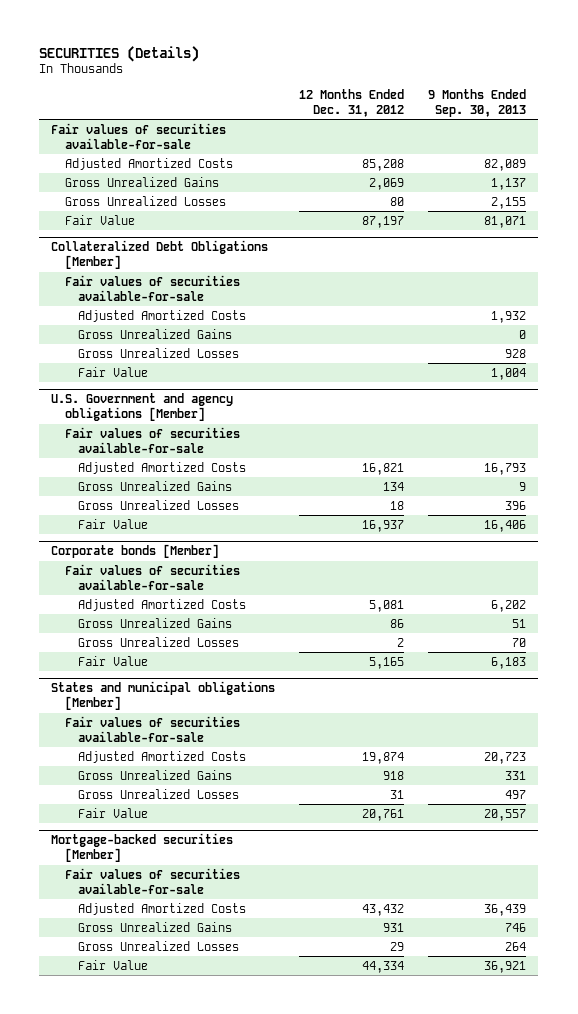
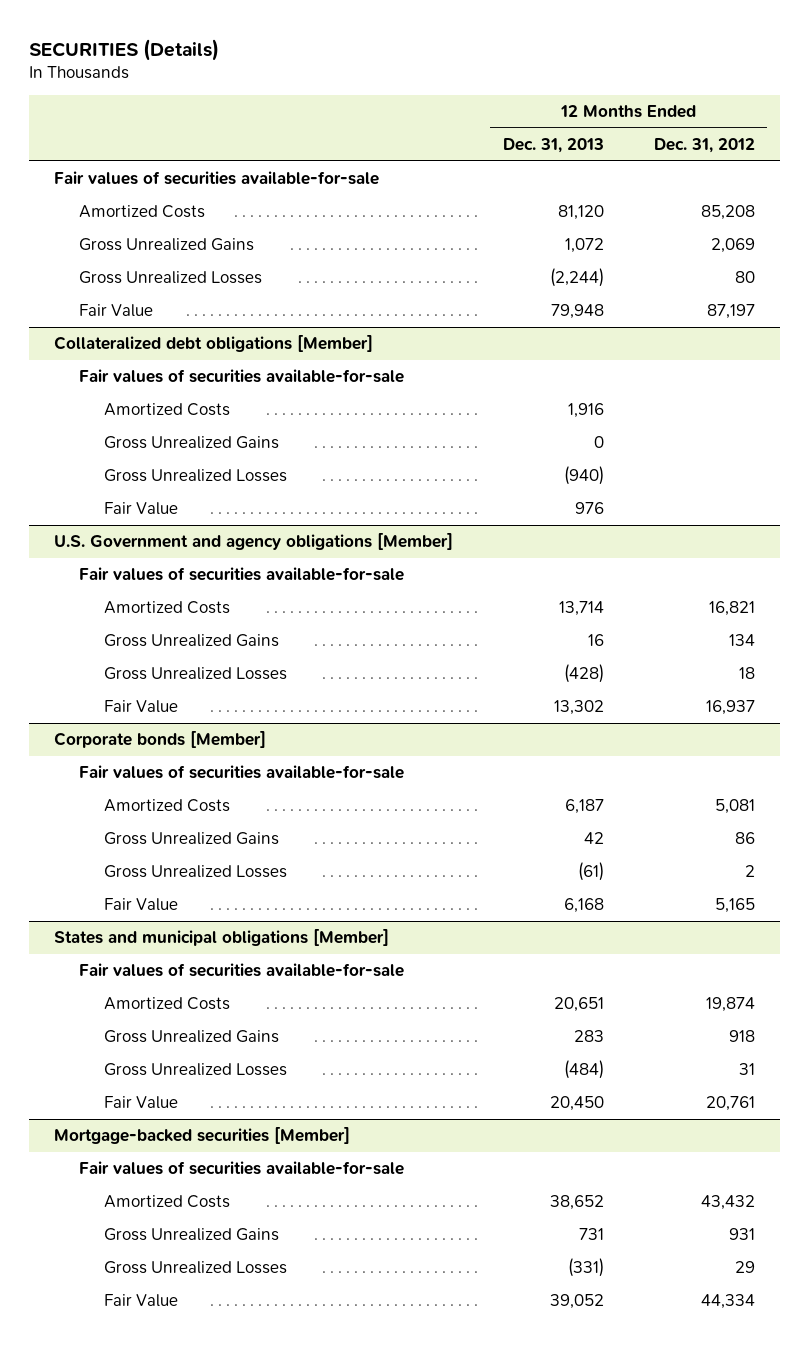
[428,88,527,117] 9 Months Ended Sep. 30, 2013 -> none
none -> [502,137,604,153] Dec. 31, 2013
[64,157,233,170] Adjusted Amortized Costs -> [79,205,206,219] Amortized Costs
[51,240,269,270] Collateralized Debt Obligations [Member] -> [54,335,374,353] Collateralized debt obligations [Member]
[78,309,247,322] Adjusted Amortized Costs -> [103,403,230,417] Amortized Costs
[78,461,247,474] Adjusted Amortized Costs -> [103,601,230,615] Amortized Costs
[78,598,247,611] Adjusted Amortized Costs -> [103,799,230,813] Amortized Costs
[78,750,247,763] Adjusted Amortized Costs -> [103,997,230,1011] Amortized Costs
[78,902,247,915] Adjusted Amortized Costs -> [103,1195,230,1209] Amortized Costs

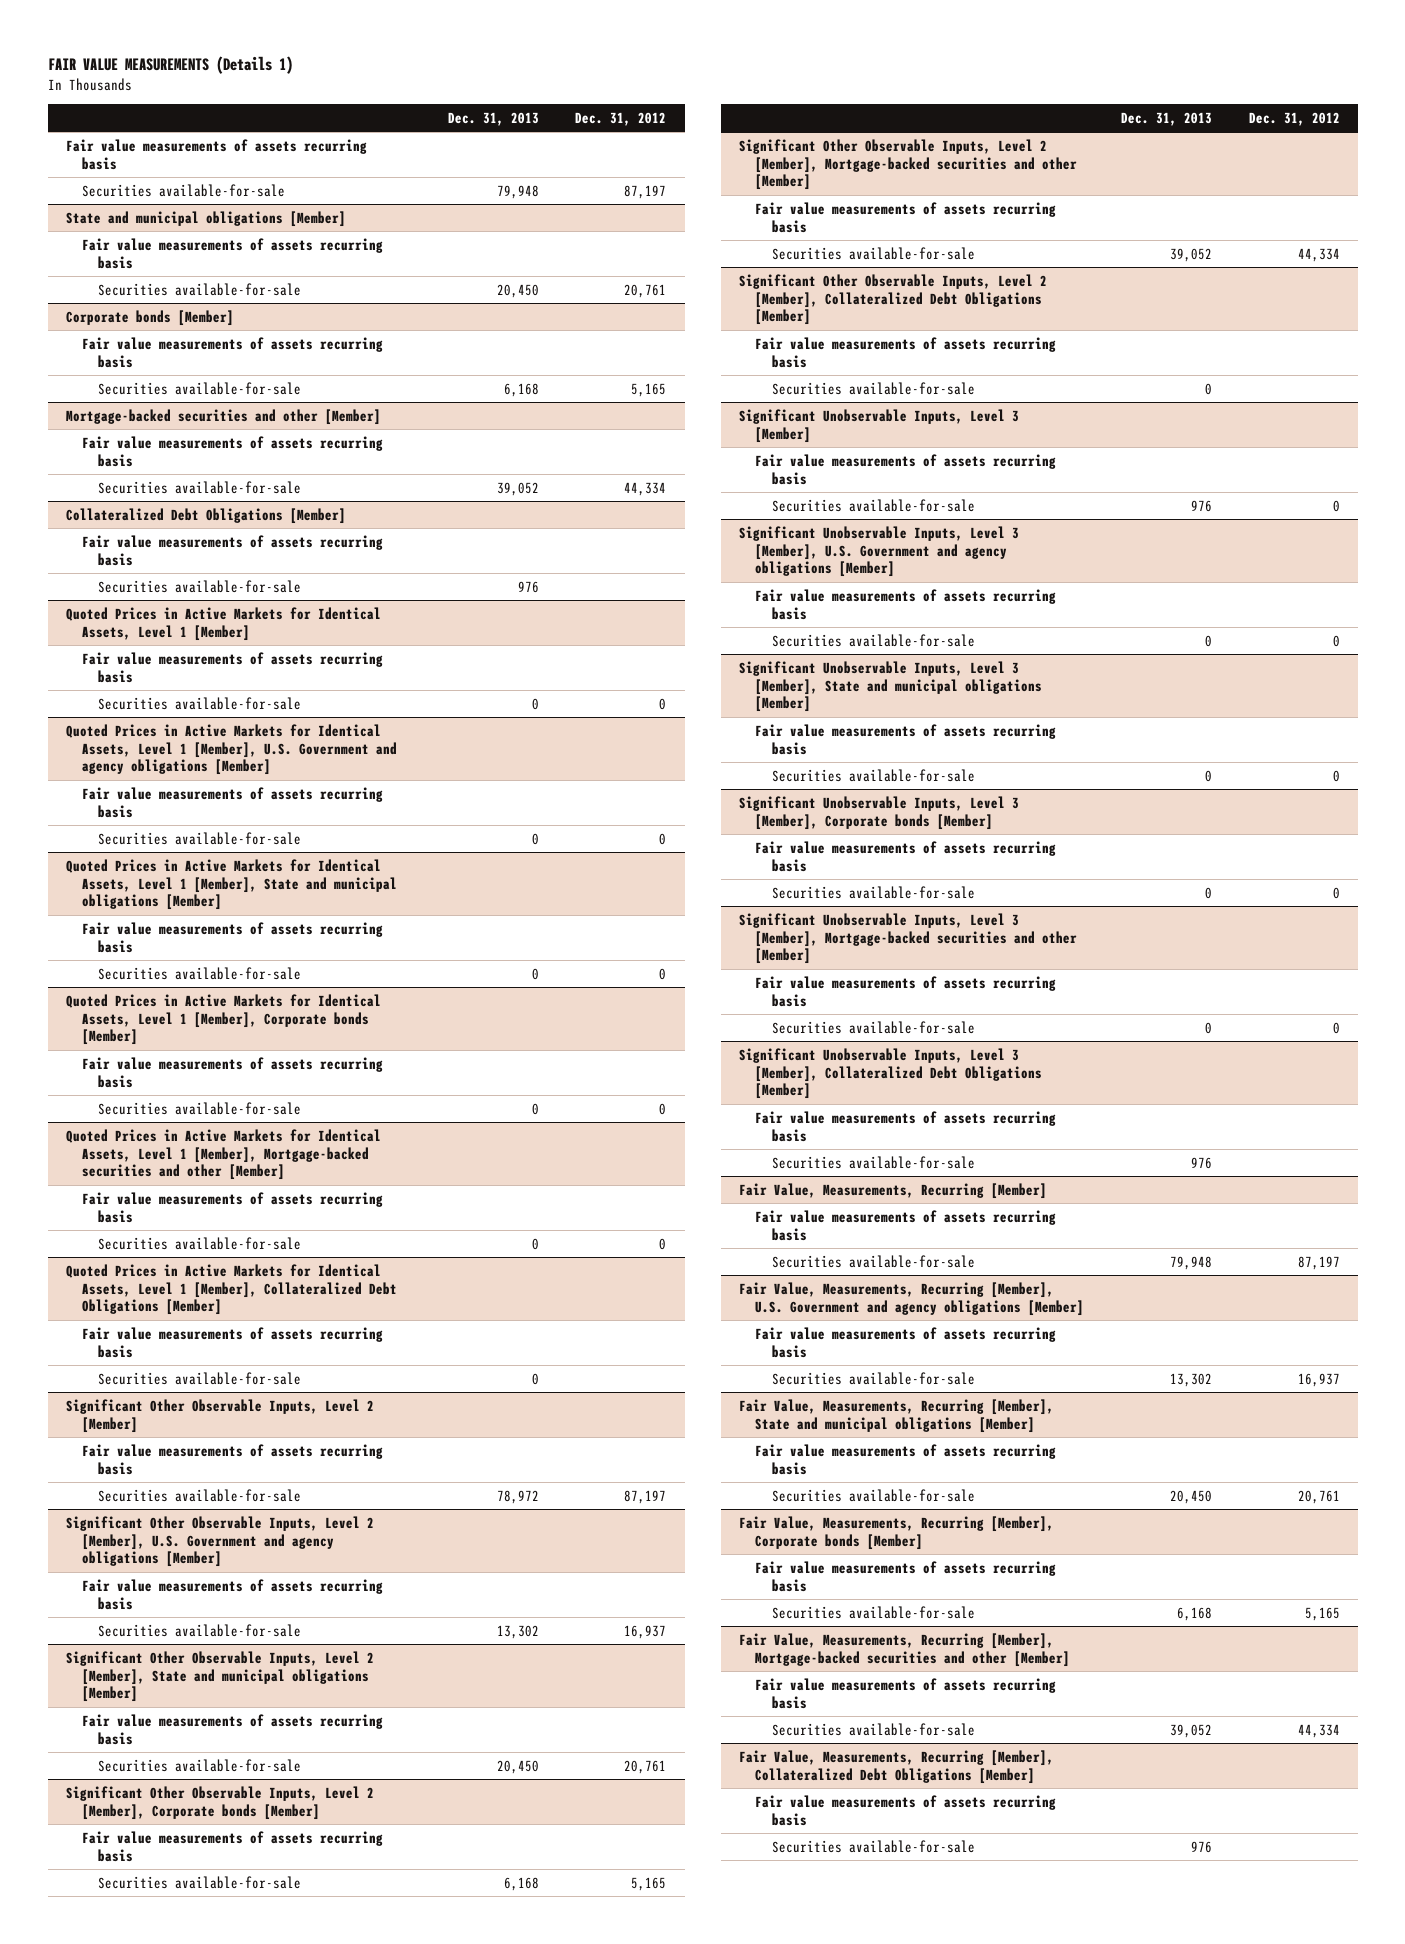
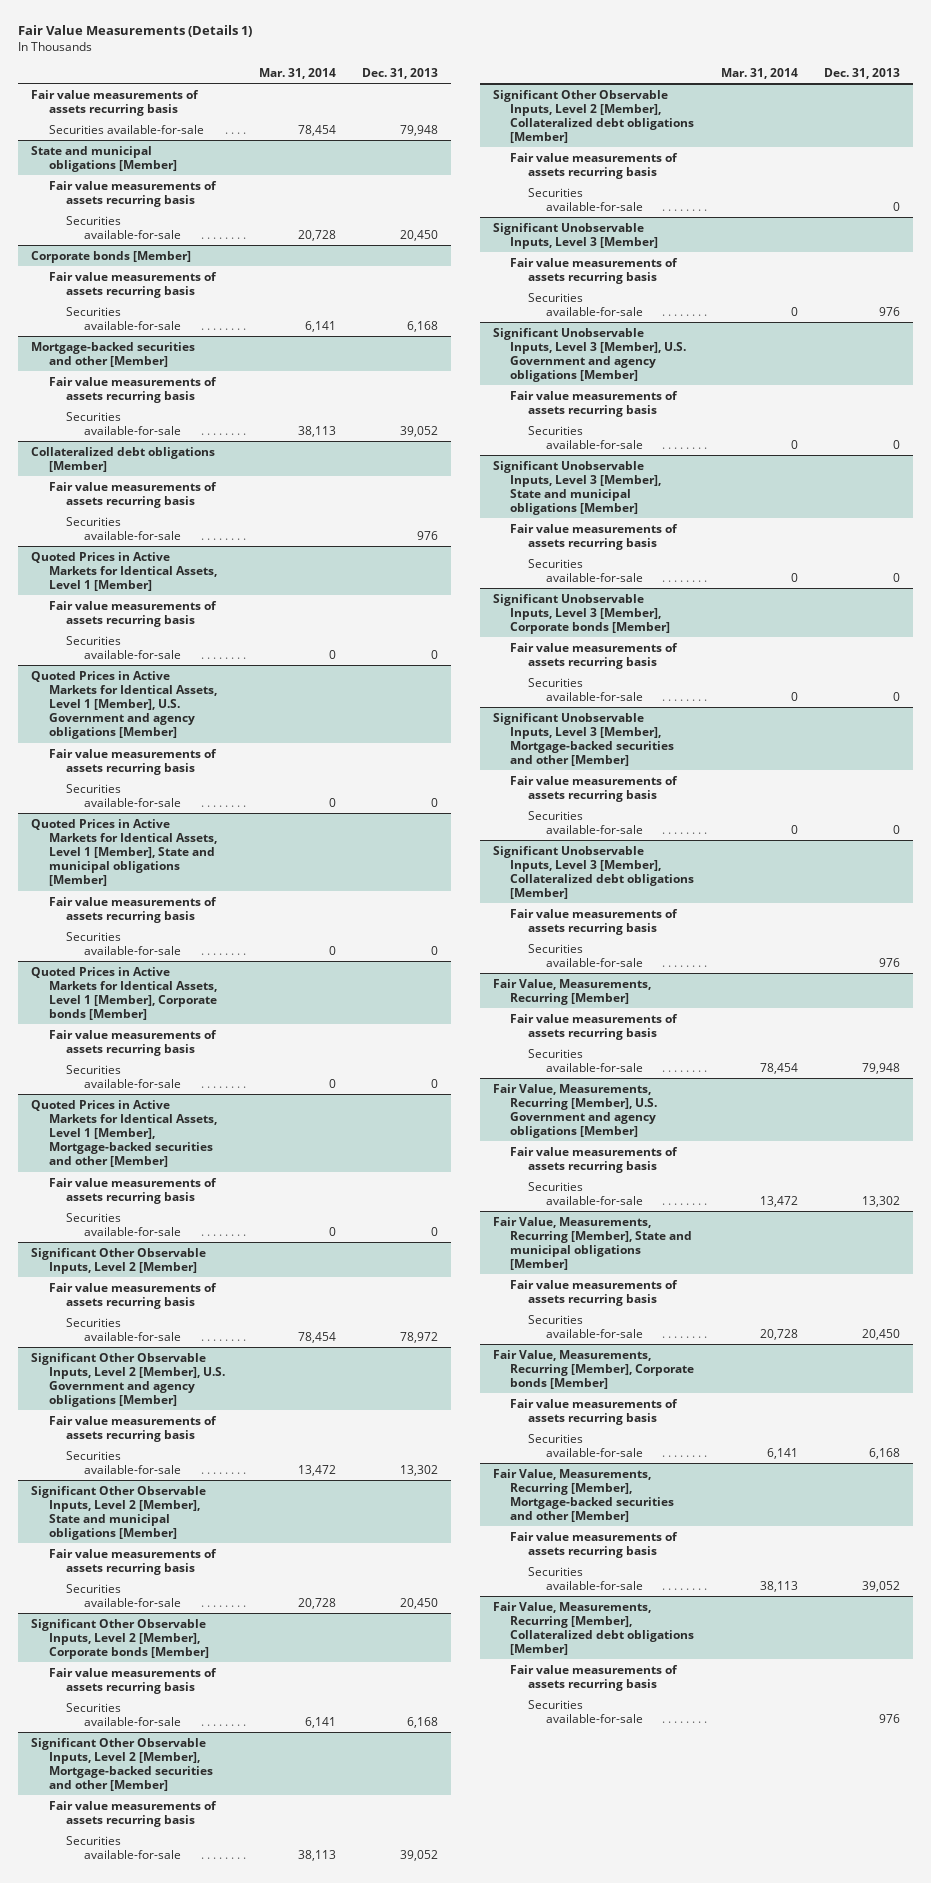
[47,56,293,75] FAIR VALUE MEASUREMENTS (Details 1) -> [17,25,252,38] Fair Value Measurements (Details 1)
[575,111,667,126] Dec. 31, 2012 -> none
none -> [258,67,336,79] Mar. 31, 2014
[65,507,346,524] Collateralized Debt Obligations [Member] -> [30,446,215,472] Collateralized debt obligations [Member]
[65,1263,398,1316] Quoted Prices in Active Markets for Identical Assets, Level 1 [Member], Collateralized Debt Obligations [Member] -> none
[82,1326,384,1358] Fair value measurements of assets recurring basis -> none
[98,1371,302,1385] Securities available-for-sale -> none
[739,273,1048,326] Significant Other Observable Inputs, Level 2 [Member], Collateralized Debt Obligations [Member] -> [492,89,695,143] Significant Other Observable Inputs, Level 2 [Member], Collateralized debt obligations [Member]
[739,1047,1043,1100] Significant Unobservable Inputs, Level 3 [Member], Collateralized Debt Obligations [Member] -> [492,845,695,899] Significant Unobservable Inputs, Level 3 [Member], Collateralized debt obligations [Member]
[739,1749,1055,1784] Fair Value, Measurements, Recurring [Member], Collateralized Debt Obligations [Member] -> [492,1601,695,1655] Fair Value, Measurements, Recurring [Member], Collateralized debt obligations [Member]

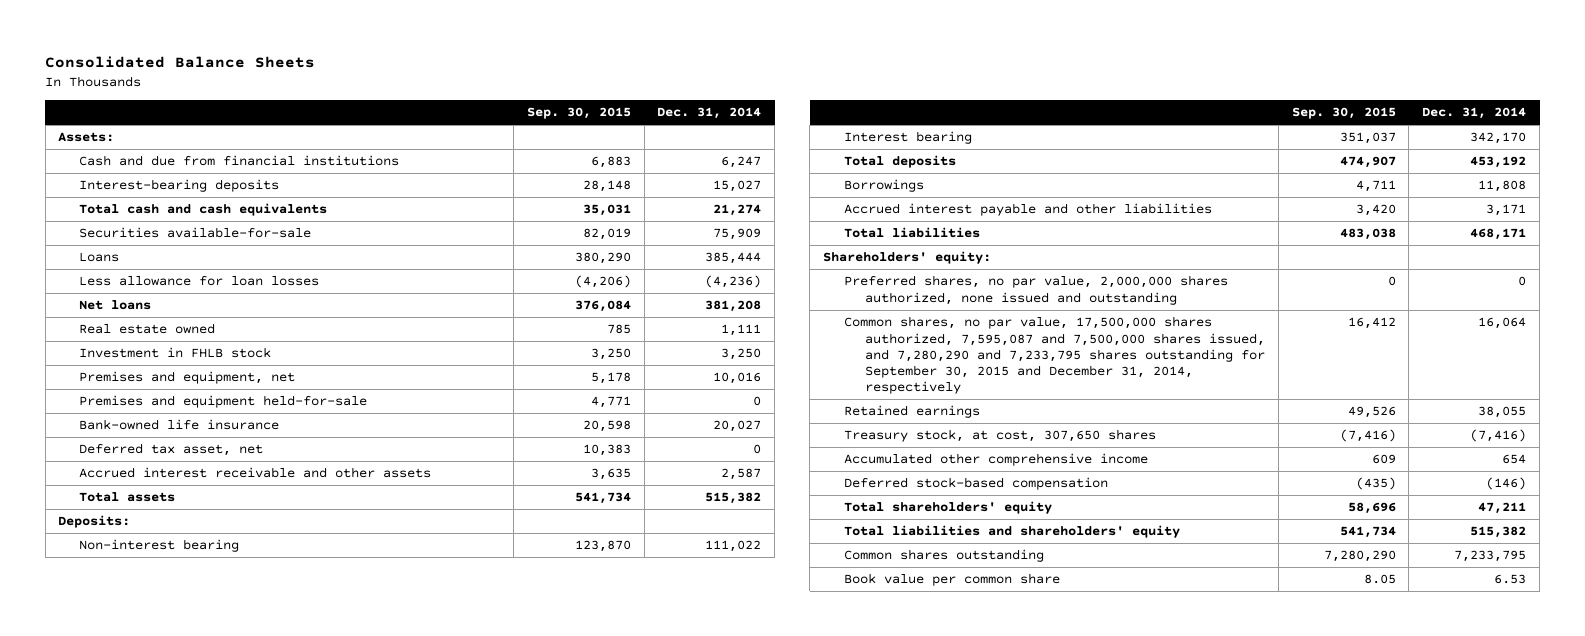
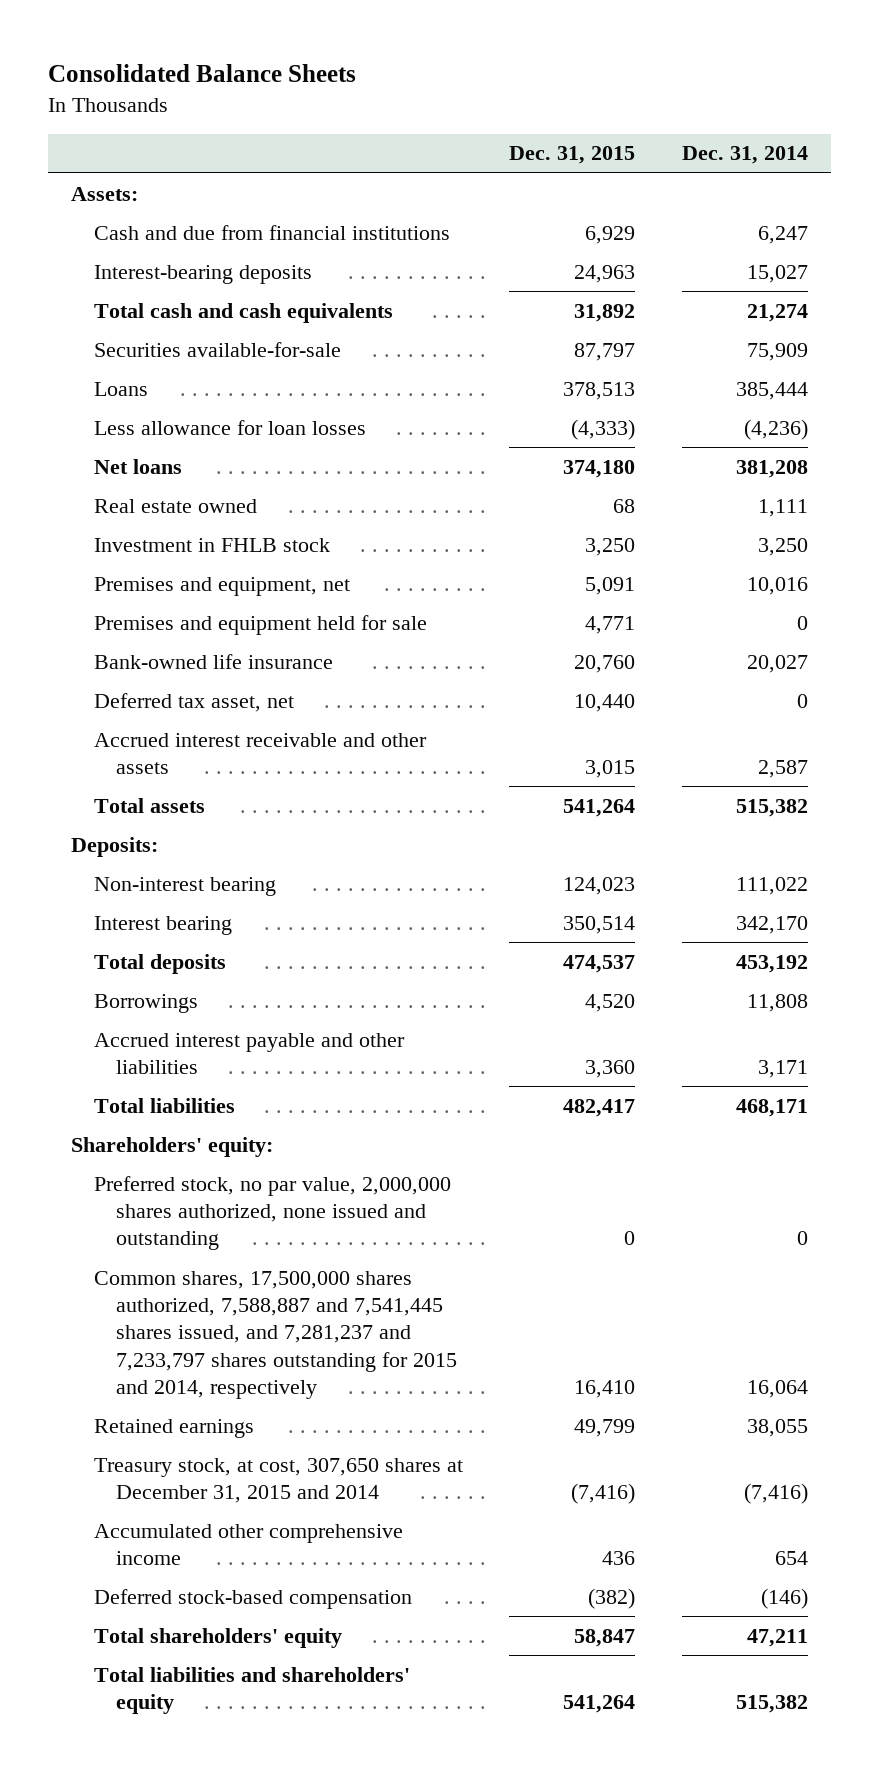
[526,107,631,120] Sep. 30, 2015 -> none
none -> [509,146,636,165] Dec. 31, 2015
[79,395,368,409] Premises and equipment held-for-sale -> [93,614,427,635] Premises and equipment held for sale
[844,275,1229,305] Preferred shares, no par value, 2,000,000 shares authorized, none issued and outstanding -> [93,1175,451,1251] Preferred stock, no par value, 2,000,000 shares authorized, none issued and outstanding
[844,316,1265,395] Common shares, no par value, 17,500,000 shares authorized, 7,595,087 and 7,500,000 shares issued, and 7,280,290 and 7,233,795 shares outstanding for September 30, 2015 and December 31, 2014, respectively -> [93,1270,457,1399] Common shares, 17,500,000 shares authorized, 7,588,887 and 7,541,445 shares issued, and 7,281,237 and 7,233,797 shares outstanding for 2015 and 2014, respectively
[844,429,1157,443] Treasury stock, at cost, 307,650 shares -> [93,1457,463,1503] Treasury stock, at cost, 307,650 shares at December 31, 2015 and 2014
[844,549,1045,563] Common shares outstanding -> none
[844,573,1061,587] Book value per common share -> none

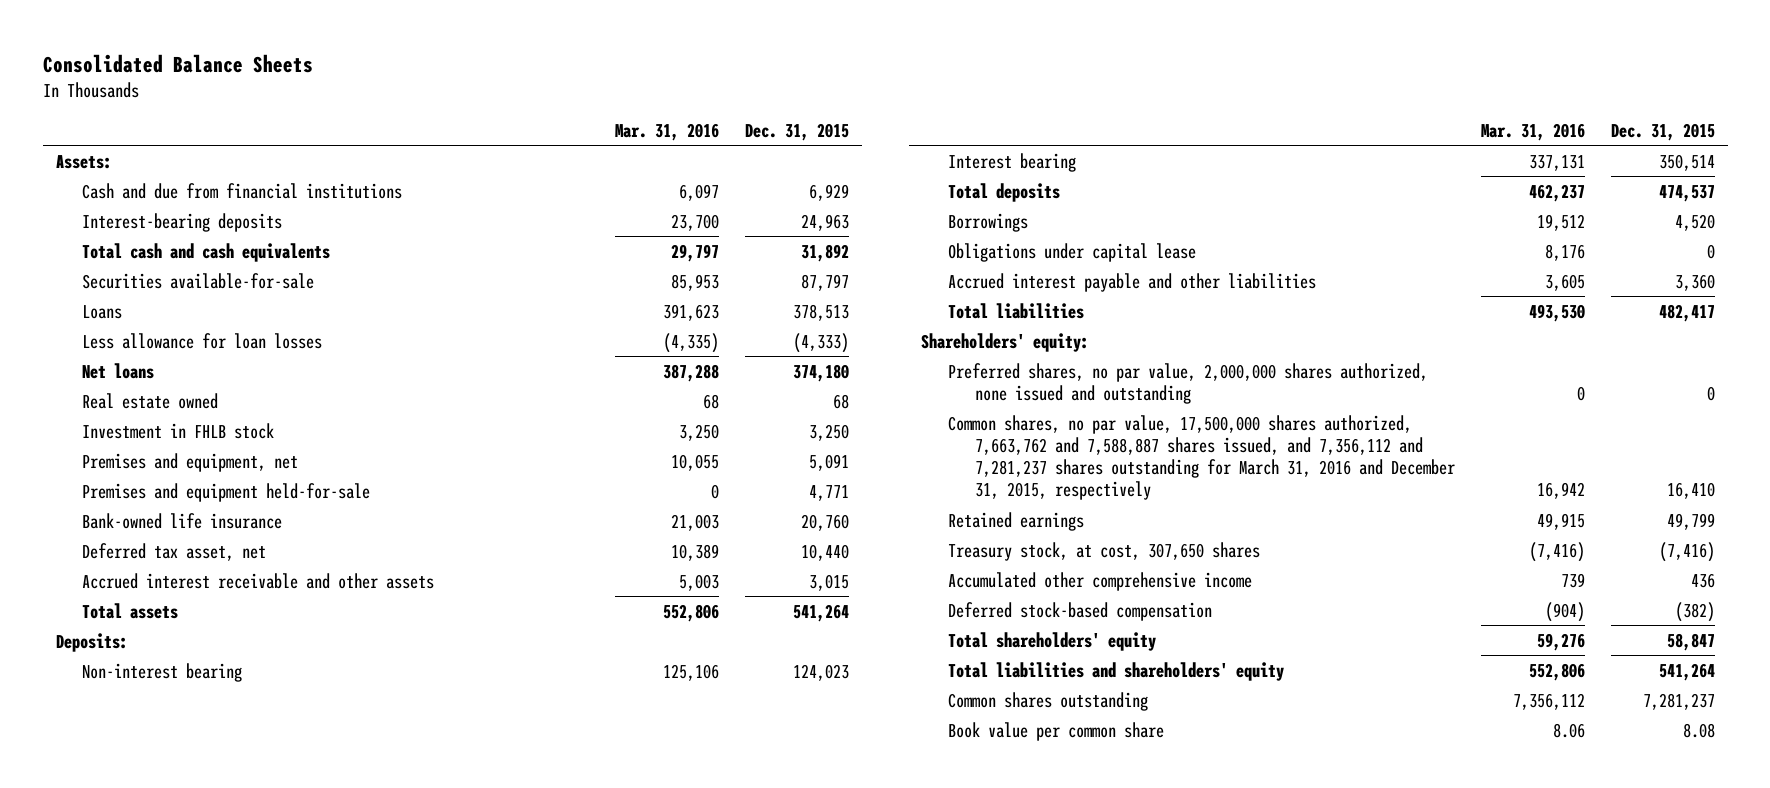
[682,146,809,165] Dec. 31, 2014 -> none
none -> [615,123,720,142] Mar. 31, 2016
[93,614,427,635] Premises and equipment held for sale -> [82,482,371,502] Premises and equipment held-for-sale
none -> [948,242,1197,262] Obligations under capital lease
[93,1175,451,1251] Preferred stock, no par value, 2,000,000 shares authorized, none issued and outstanding -> [948,362,1429,404] Preferred shares, no par value, 2,000,000 shares authorized, none issued and outstanding
[93,1270,457,1399] Common shares, 17,500,000 shares authorized, 7,588,887 and 7,541,445 shares issued, and 7,281,237 and 7,233,797 shares outstanding for 2015 and 2014, respectively -> [948,414,1456,501] Common shares, no par value, 17,500,000 shares authorized, 7,663,762 and 7,588,887 shares issued, and 7,356,112 and 7,281,237 shares outstanding for March 31, 2016 and December 31, 2015, respectively
[93,1457,463,1503] Treasury stock, at cost, 307,650 shares at December 31, 2015 and 2014 -> [948,541,1261,561] Treasury stock, at cost, 307,650 shares
none -> [948,691,1149,711] Common shares outstanding
none -> [948,721,1165,741] Book value per common share

